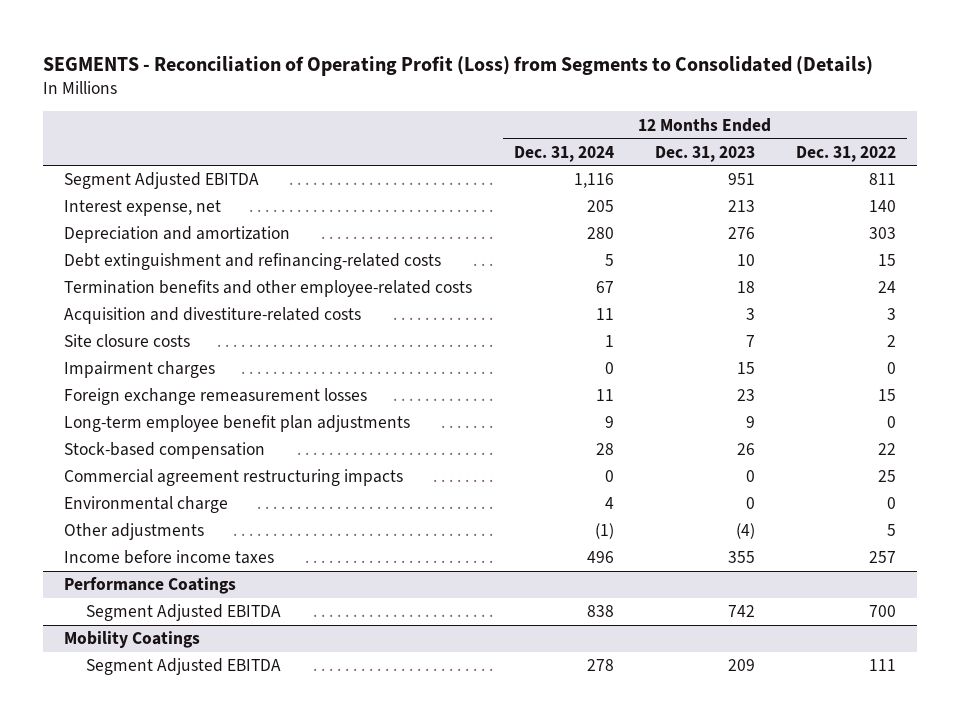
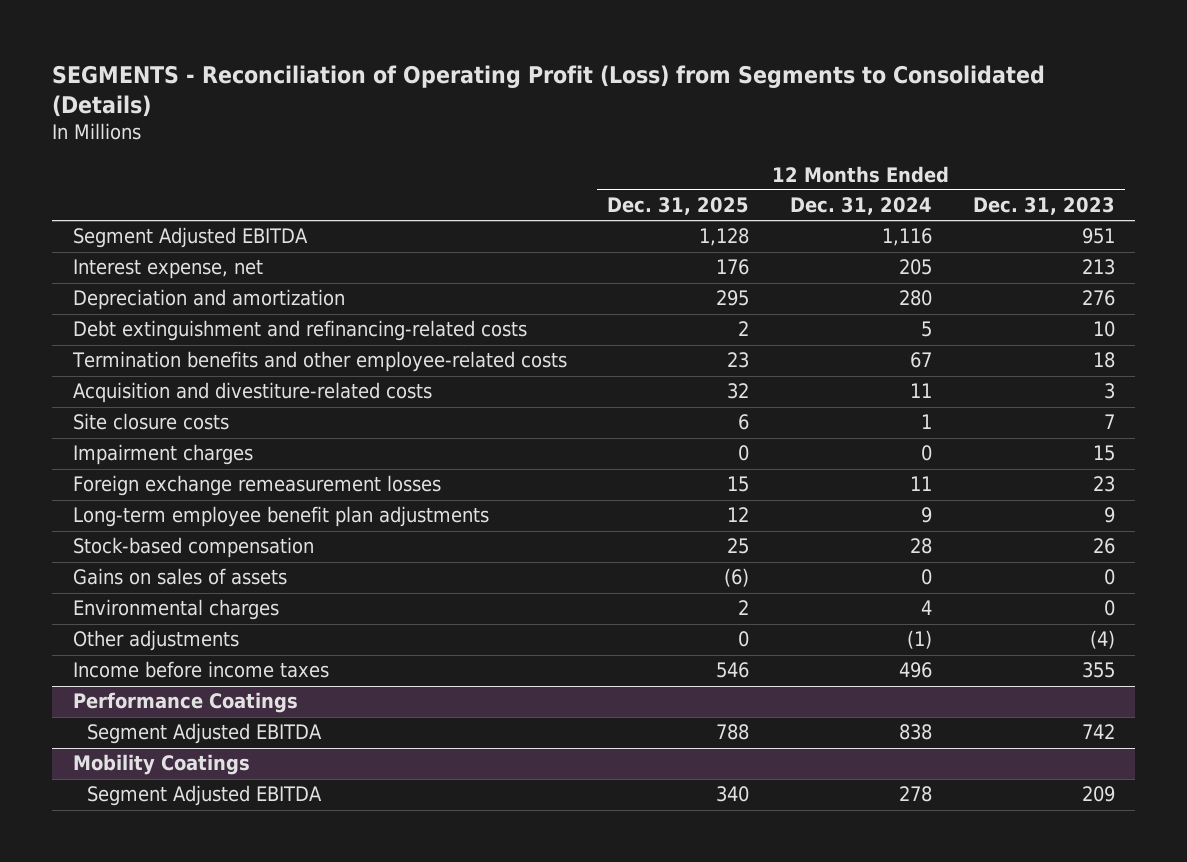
[796,145,897,162] Dec. 31, 2022 -> none
none -> [607,197,750,216] Dec. 31, 2025
[64,469,404,487] Commercial agreement restructuring impacts -> none
none -> [72,568,287,586] Gains on sales of assets
[64,496,229,514] Environmental charge -> [72,599,279,621] Environmental charges

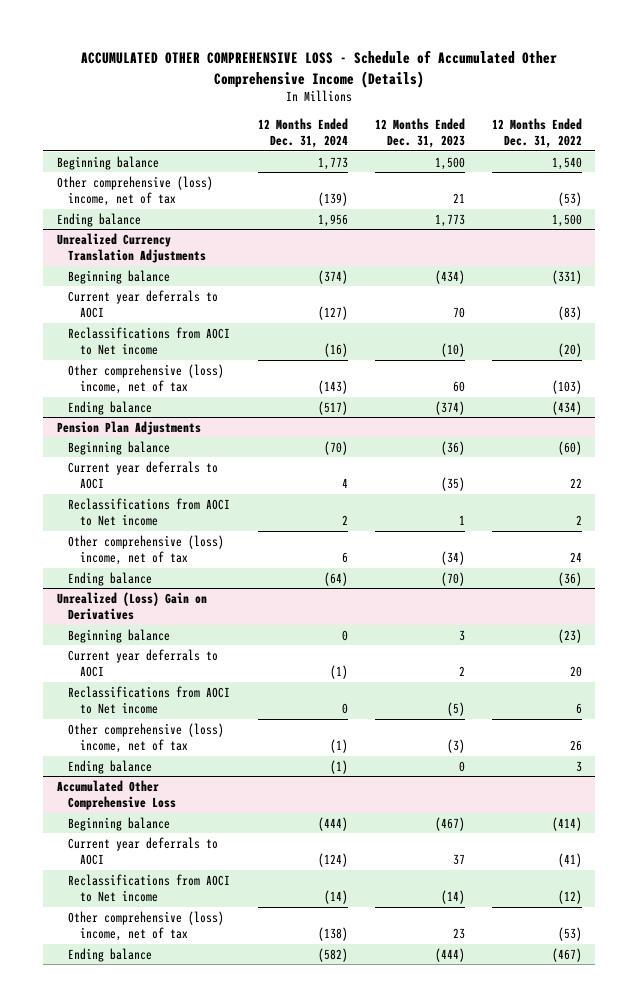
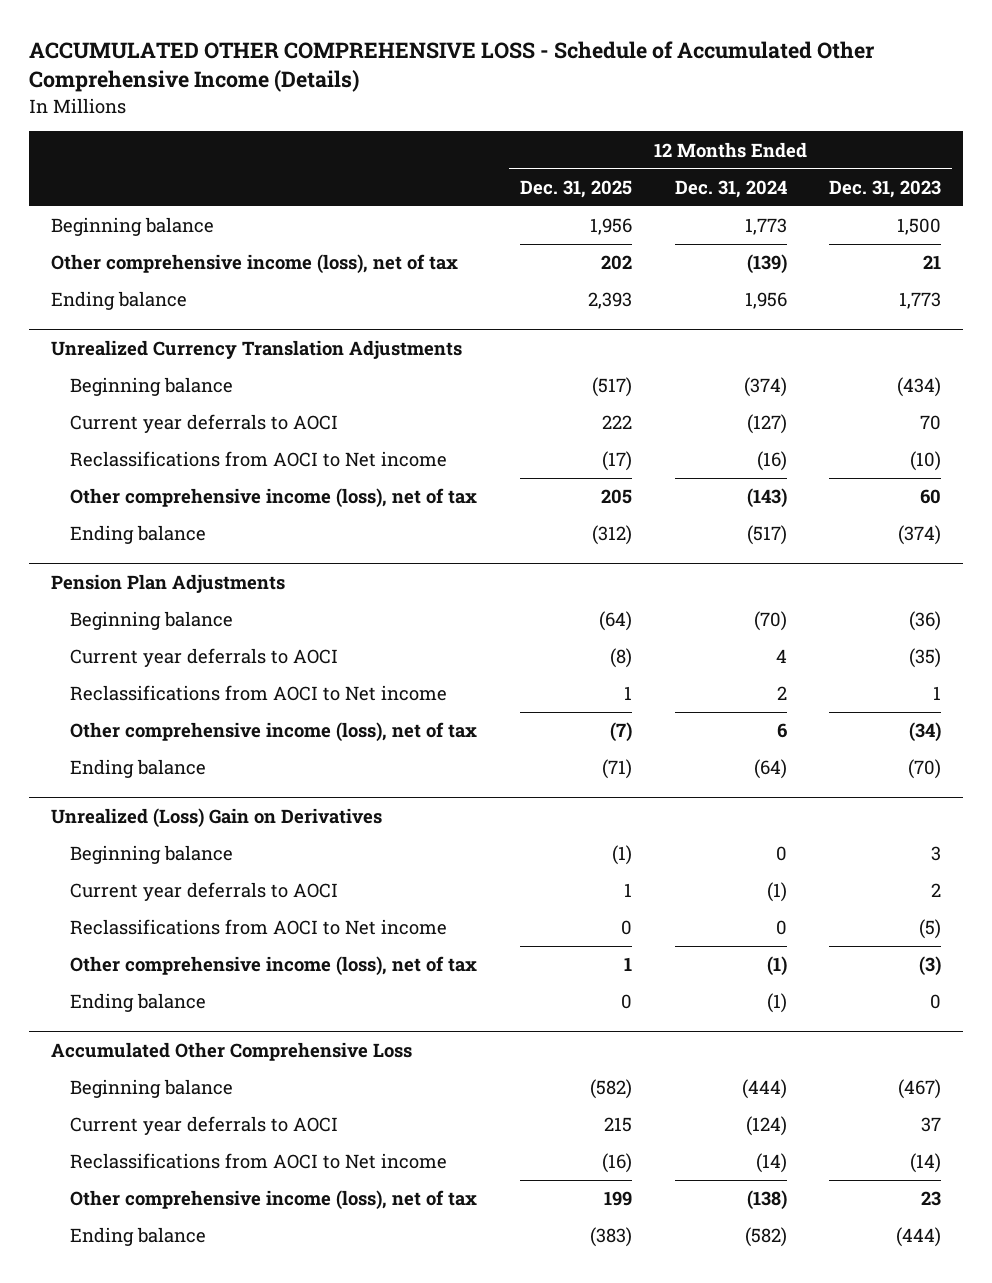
[491,117,582,149] 12 Months Ended Dec. 31, 2022 -> none
none -> [519,179,632,198] Dec. 31, 2025
[56,175,213,207] Other comprehensive (loss) income, net of tax -> [50,254,458,275] Other comprehensive income (loss), net of tax
[68,363,225,395] Other comprehensive (loss) income, net of tax -> [69,488,477,509] Other comprehensive income (loss), net of tax
[68,534,225,566] Other comprehensive (loss) income, net of tax -> [69,722,477,743] Other comprehensive income (loss), net of tax
[68,722,225,754] Other comprehensive (loss) income, net of tax -> [69,956,477,977] Other comprehensive income (loss), net of tax
[68,910,225,942] Other comprehensive (loss) income, net of tax -> [69,1190,477,1211] Other comprehensive income (loss), net of tax

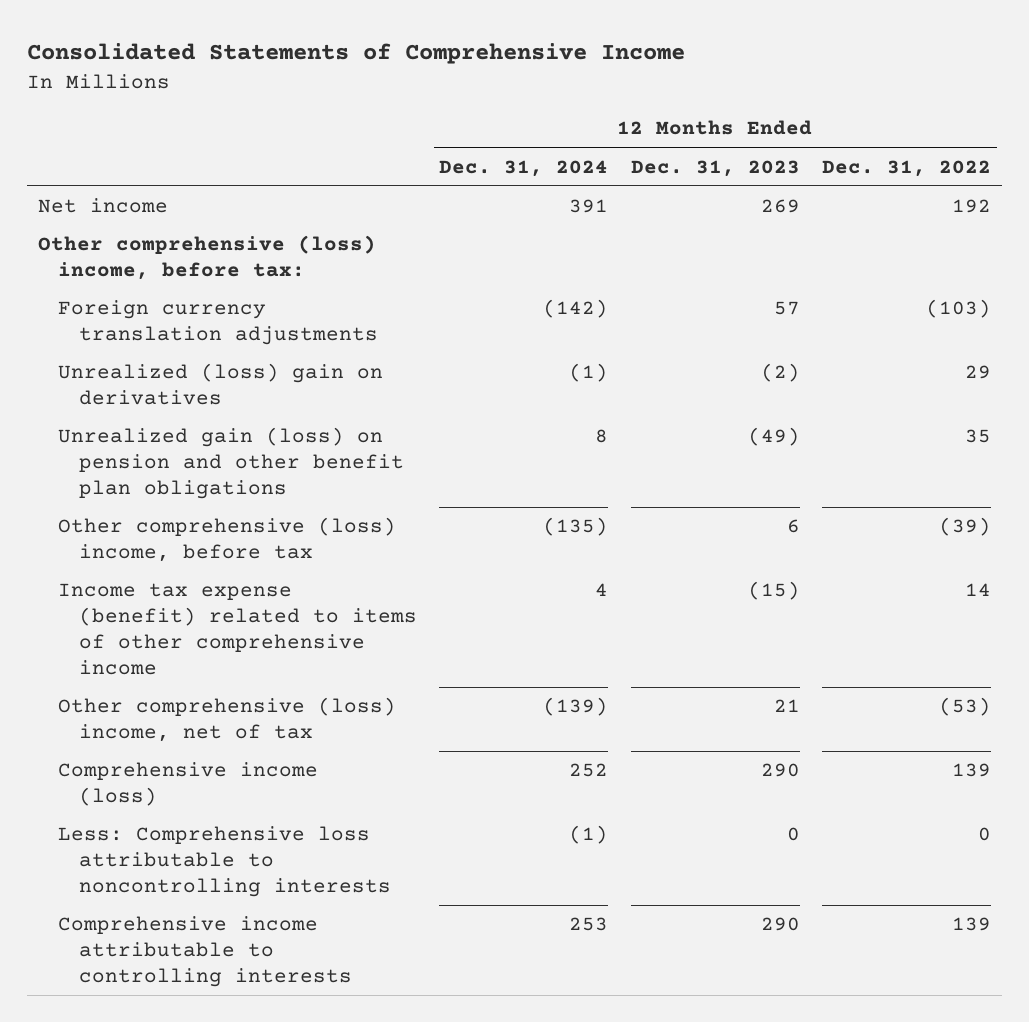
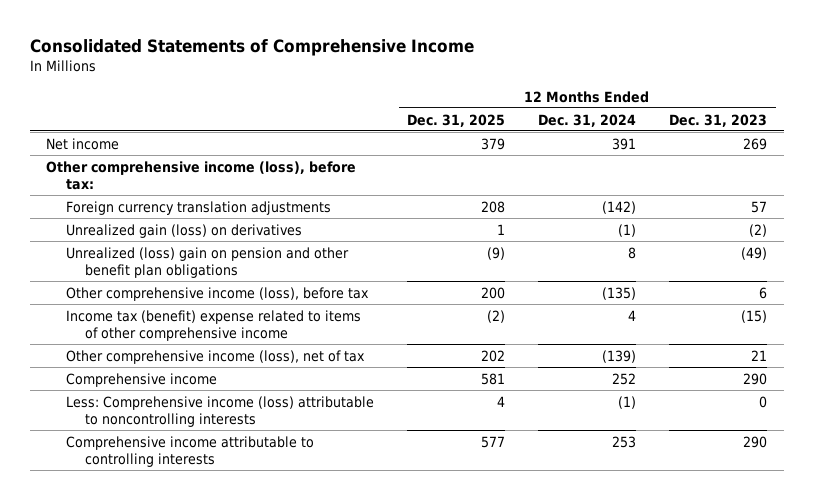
[822,159,992,177] Dec. 31, 2022 -> none
none -> [406,113,505,127] Dec. 31, 2025
[37,235,376,281] Other comprehensive (loss) income, before tax: -> [46,160,357,191] Other comprehensive income (loss), before tax:
[58,363,384,406] Unrealized (loss) gain on derivatives -> [65,223,302,238] Unrealized gain (loss) on derivatives
[58,427,404,499] Unrealized gain (loss) on pension and other benefit plan obligations -> [65,246,349,279] Unrealized (loss) gain on pension and other benefit plan obligations
[58,517,397,563] Other comprehensive (loss) income, before tax -> [65,286,369,301] Other comprehensive income (loss), before tax
[58,583,417,675] Income tax expense (benefit) related to items of other comprehensive income -> [65,309,361,342] Income tax (benefit) expense related to items of other comprehensive income
[58,697,397,743] Other comprehensive (loss) income, net of tax -> [65,349,365,364] Other comprehensive income (loss), net of tax
[58,762,319,807] Comprehensive income (loss) -> [65,372,217,387] Comprehensive income
[58,826,391,897] Less: Comprehensive loss attributable to noncontrolling interests -> [65,395,374,428] Less: Comprehensive income (loss) attributable to noncontrolling interests

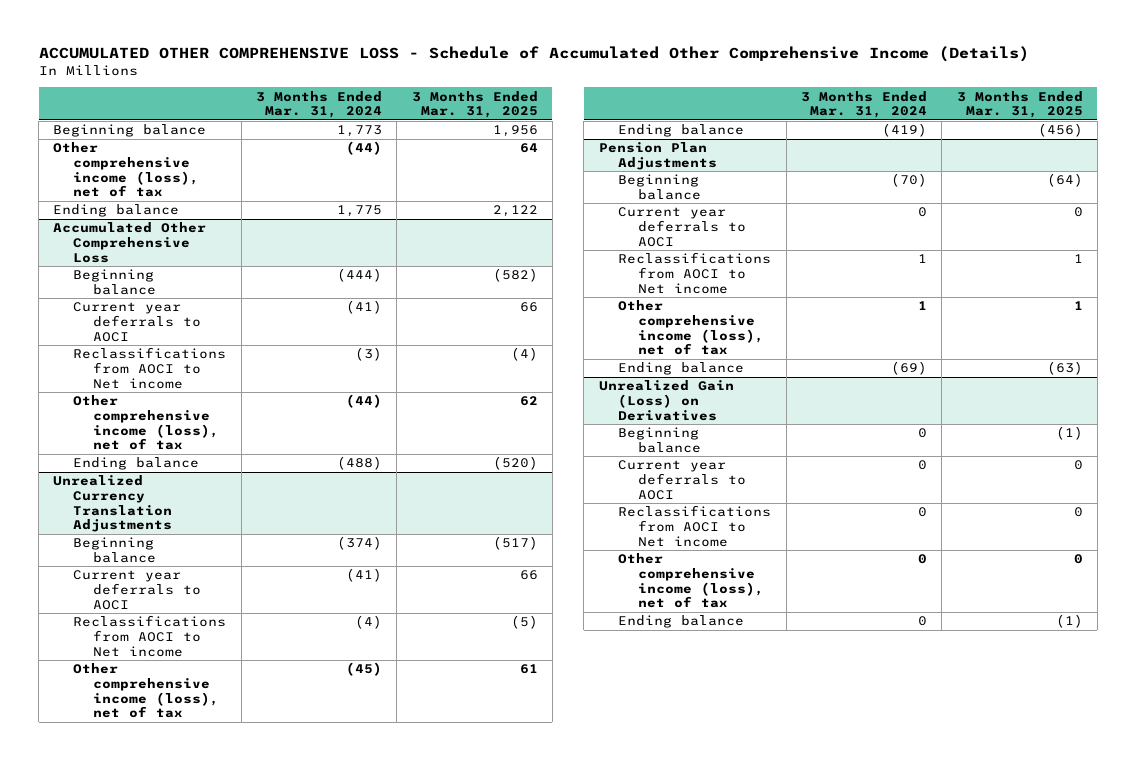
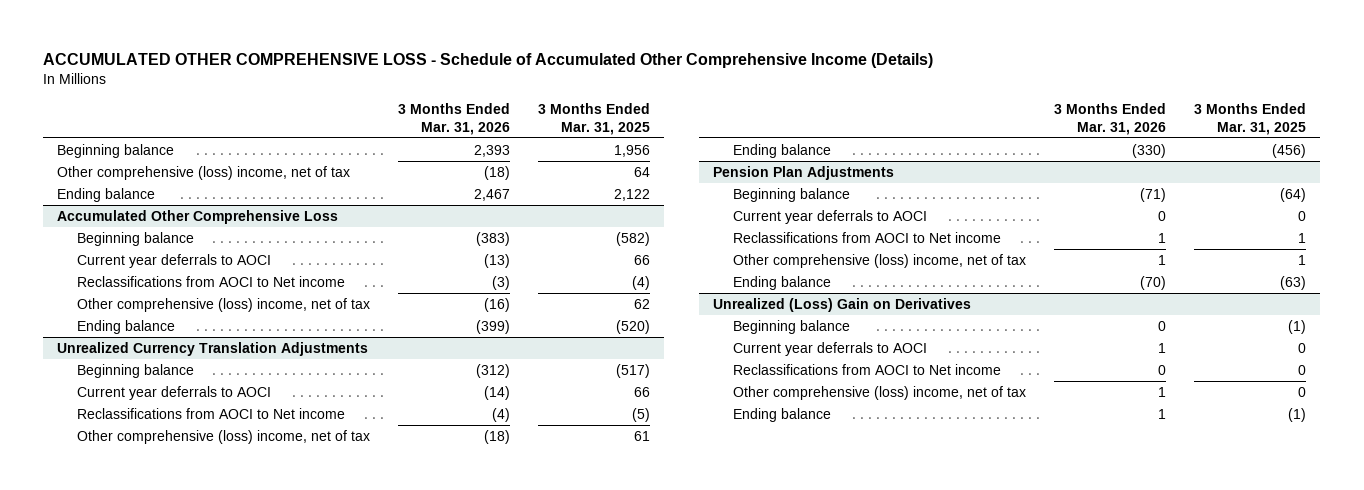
[255,90,382,119] 3 Months Ended Mar. 31, 2024 -> none
none -> [398,103,511,135] 3 Months Ended Mar. 31, 2026
[53,142,200,198] Other comprehensive income (loss), net of tax -> [57,166,351,181] Other comprehensive (loss) income, net of tax
[73,395,220,451] Other comprehensive income (loss), net of tax -> [77,298,371,313] Other comprehensive (loss) income, net of tax
[73,663,220,719] Other comprehensive income (loss), net of tax -> [77,430,371,445] Other comprehensive (loss) income, net of tax
[618,300,765,356] Other comprehensive income (loss), net of tax -> [733,254,1027,269] Other comprehensive (loss) income, net of tax
[598,380,734,421] Unrealized Gain (Loss) on Derivatives -> [713,298,972,313] Unrealized (Loss) Gain on Derivatives
[618,553,765,609] Other comprehensive income (loss), net of tax -> [733,386,1027,401] Other comprehensive (loss) income, net of tax

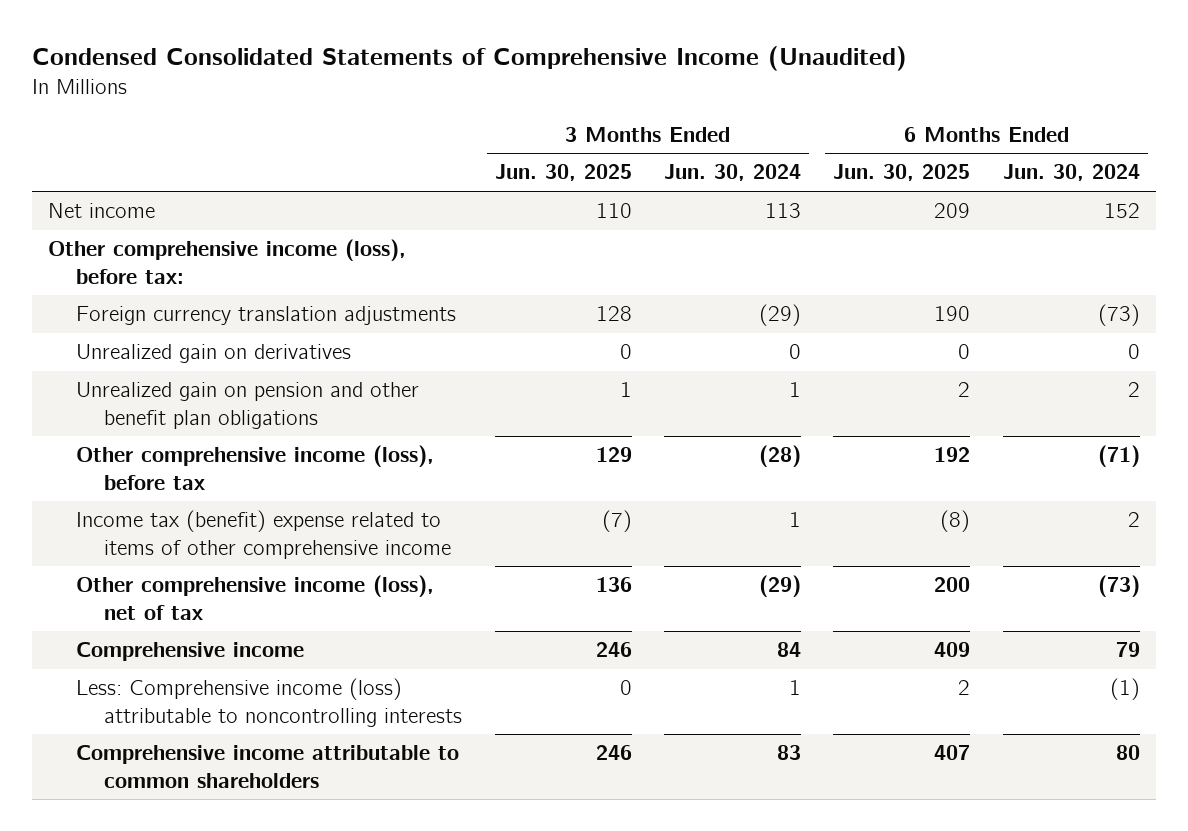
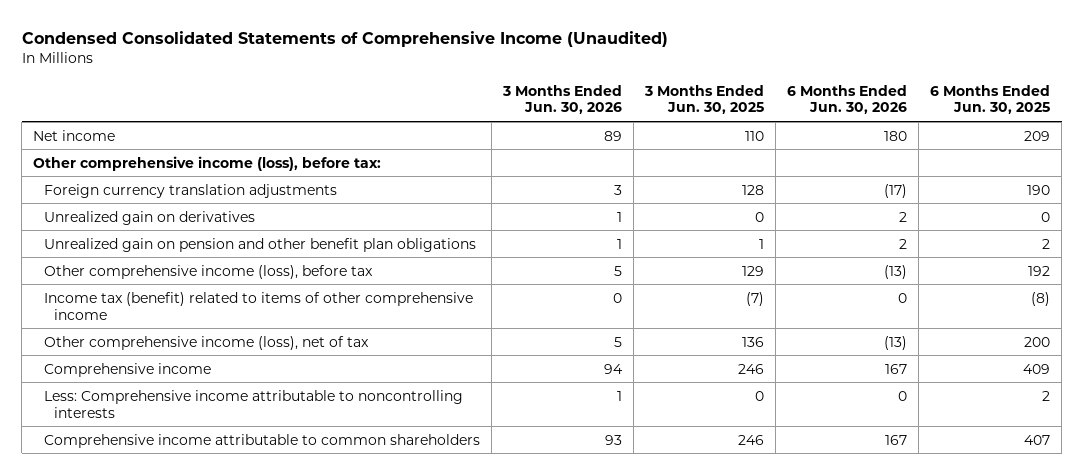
[664,164,802,182] Jun. 30, 2024 -> none
[1002,164,1140,182] Jun. 30, 2024 -> none
none -> [501,84,622,115] 3 Months Ended Jun. 30, 2026
none -> [787,84,908,115] 6 Months Ended Jun. 30, 2026
[76,510,452,559] Income tax (benefit) expense related to items of other comprehensive income -> [43,291,473,320] Income tax (benefit) related to items of other comprehensive income
[76,678,463,727] Less: Comprehensive income (loss) attributable to noncontrolling interests -> [43,389,463,418] Less: Comprehensive income attributable to noncontrolling interests

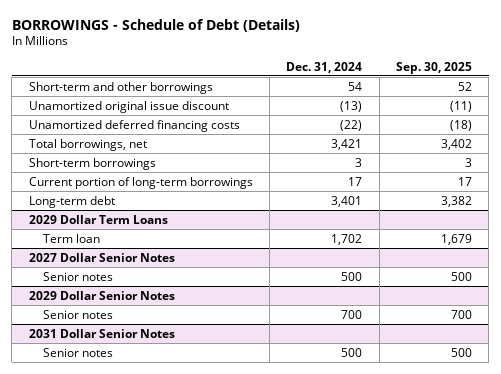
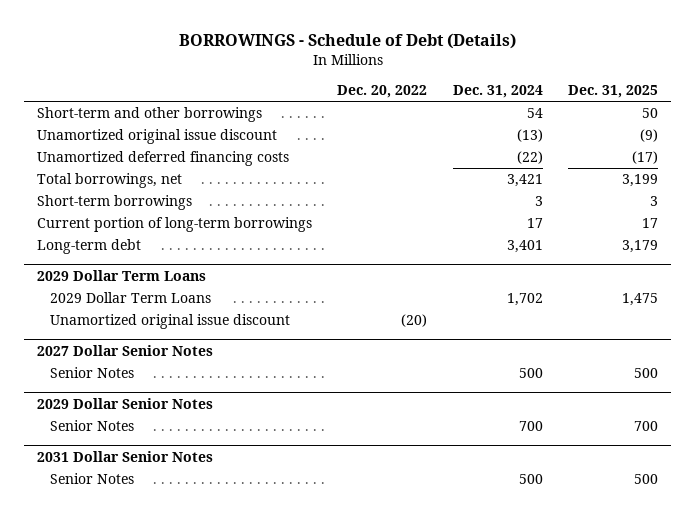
[396,61,473,74] Sep. 30, 2025 -> none
none -> [337,85,428,99] Dec. 20, 2022
none -> [568,85,659,99] Dec. 31, 2025
[42,233,100,243] Term loan -> [49,292,211,304] 2029 Dollar Term Loans
none -> [49,314,290,330] Unamortized original issue discount
[42,271,113,281] Senior notes -> [49,367,134,379] Senior Notes
[42,309,113,319] Senior notes -> [49,420,134,432] Senior Notes
[42,347,113,357] Senior notes -> [49,473,134,485] Senior Notes

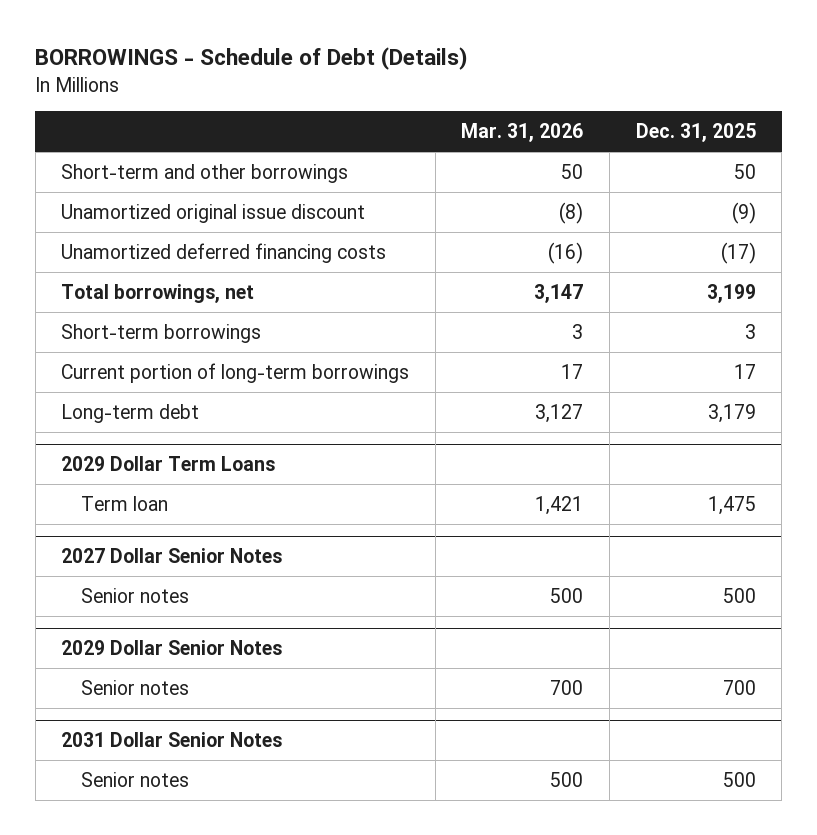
[337,85,428,99] Dec. 20, 2022 -> none
[452,85,543,99] Dec. 31, 2024 -> none
none -> [461,123,584,143] Mar. 31, 2026
[49,314,290,330] Unamortized original issue discount -> none
[49,292,211,304] 2029 Dollar Term Loans -> [80,495,168,511] Term loan
[49,367,134,379] Senior Notes -> [80,587,189,603] Senior notes
[49,420,134,432] Senior Notes -> [80,679,189,695] Senior notes
[49,473,134,485] Senior Notes -> [80,771,189,787] Senior notes

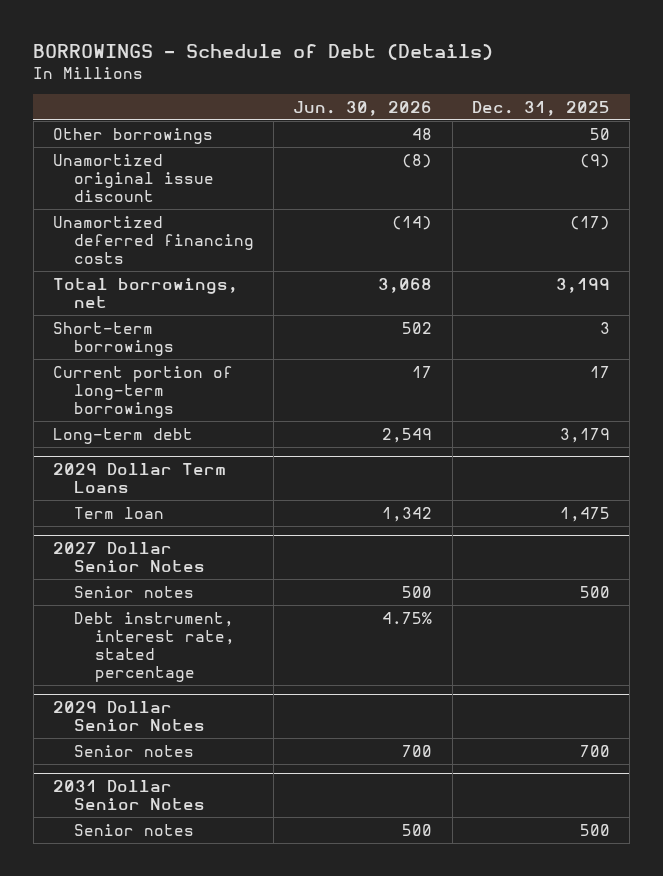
[461,123,584,143] Mar. 31, 2026 -> none
none -> [293,100,433,116] Jun. 30, 2026
[61,163,349,183] Short-term and other borrowings -> none
none -> [53,127,214,144] Other borrowings
none -> [73,611,235,683] Debt instrument, interest rate, stated percentage

